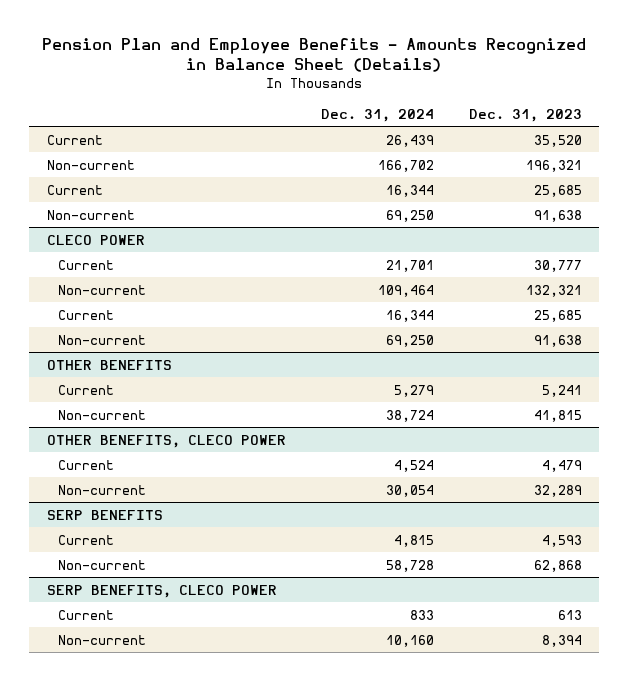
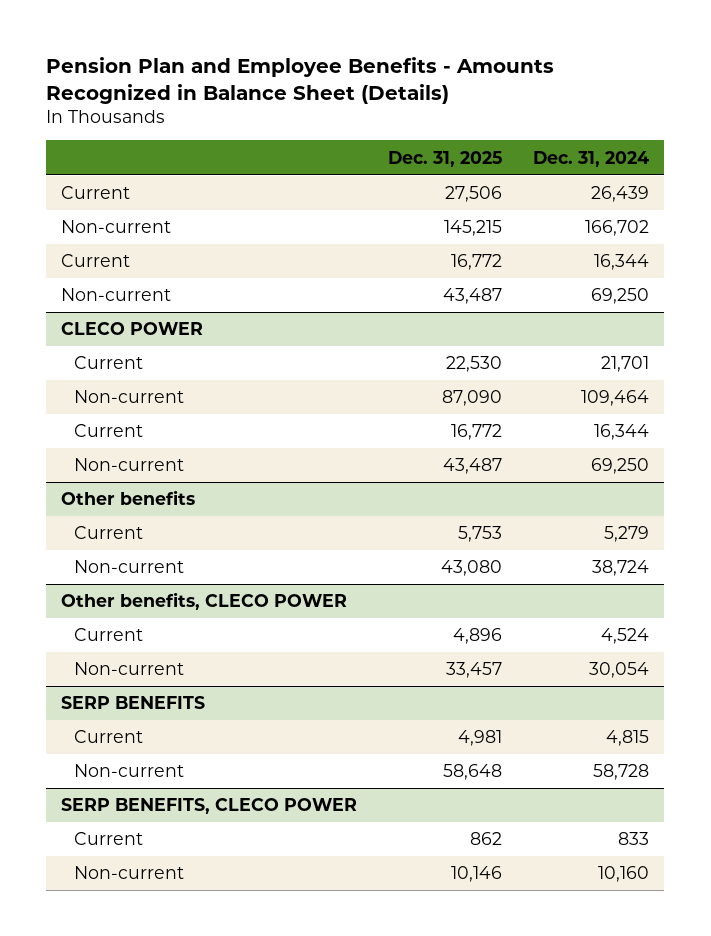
[468,108,582,122] Dec. 31, 2023 -> none
none -> [388,150,503,167] Dec. 31, 2025
[46,359,172,370] OTHER BENEFITS -> [61,490,196,506] Other benefits
[46,434,286,448] OTHER BENEFITS, CLECO POWER -> [61,592,348,611] Other benefits, CLECO POWER

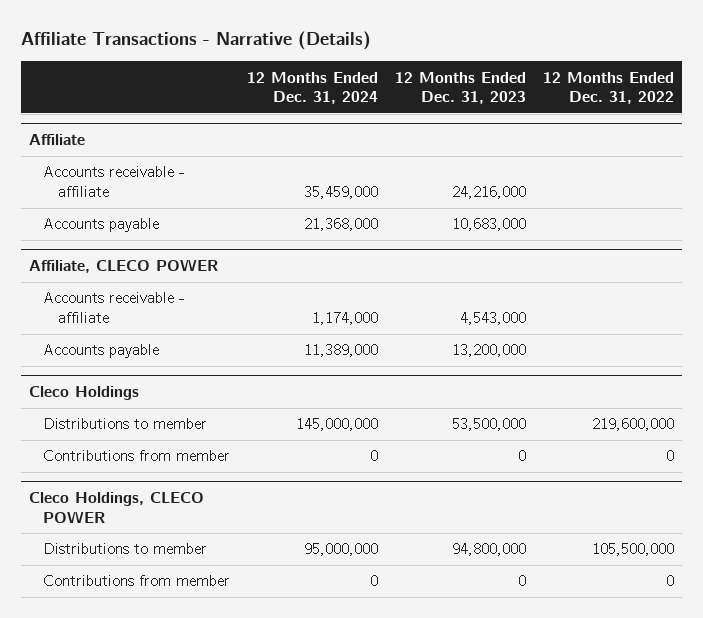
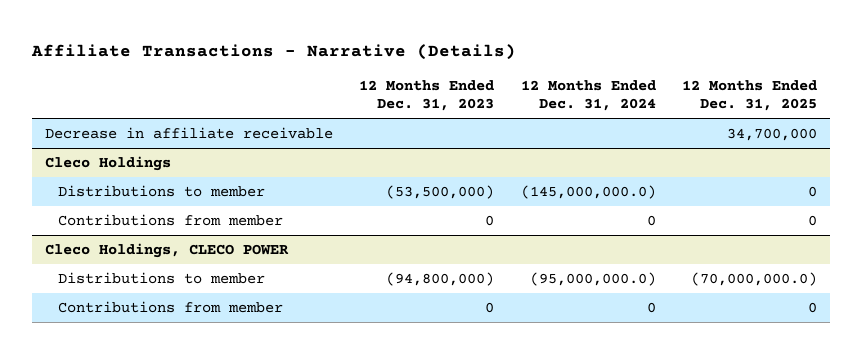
[542,71,674,105] 12 Months Ended Dec. 31, 2022 -> none
none -> [681,80,817,111] 12 Months Ended Dec. 31, 2025
[29,134,86,146] Affiliate -> none
[43,166,186,198] Accounts receivable - affiliate -> none
[43,218,160,233] Accounts payable -> none
[29,259,219,274] Affiliate, CLECO POWER -> none
[43,292,186,324] Accounts receivable - affiliate -> none
[43,344,160,359] Accounts payable -> none
none -> [45,127,334,140] Decrease in affiliate receivable
[296,418,379,432] 145,000,000 -> [520,185,656,200] (145,000,000.0)
[452,418,527,432] 53,500,000 -> [386,185,495,200] (53,500,000)
[304,543,379,557] 95,000,000 -> [529,272,656,287] (95,000,000.0)
[452,543,527,557] 94,800,000 -> [386,272,495,287] (94,800,000)

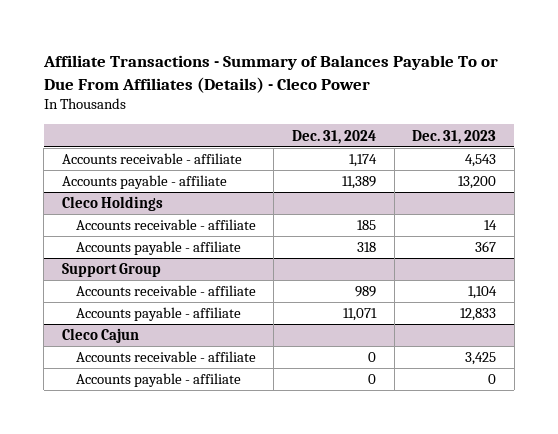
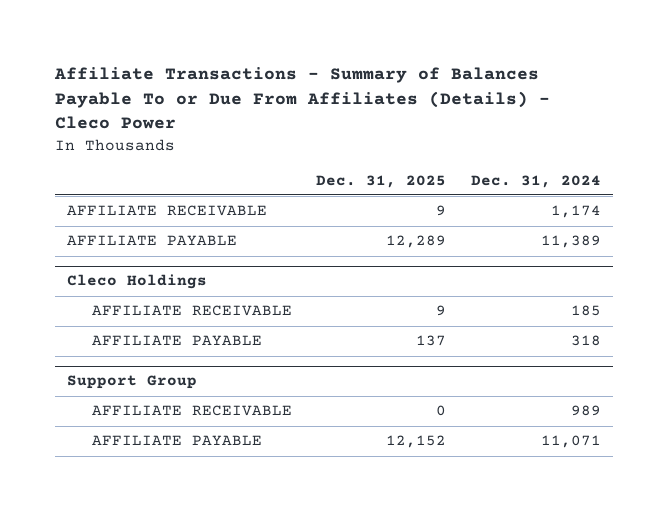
[412,129,497,144] Dec. 31, 2023 -> none
none -> [316,174,447,188] Dec. 31, 2025
[61,153,242,165] Accounts receivable - affiliate -> [67,205,268,217] AFFILIATE RECEIVABLE
[61,175,227,190] Accounts payable - affiliate -> [67,235,238,246] AFFILIATE PAYABLE
[75,219,256,231] Accounts receivable - affiliate -> [91,305,292,317] AFFILIATE RECEIVABLE
[75,241,241,256] Accounts payable - affiliate -> [91,335,262,346] AFFILIATE PAYABLE
[61,328,139,344] Cleco Cajun -> none
[75,351,256,363] Accounts receivable - affiliate -> none
[75,373,241,388] Accounts payable - affiliate -> none
[75,285,256,297] Accounts receivable - affiliate -> [91,405,292,417] AFFILIATE RECEIVABLE
[75,307,241,322] Accounts payable - affiliate -> [91,435,262,446] AFFILIATE PAYABLE

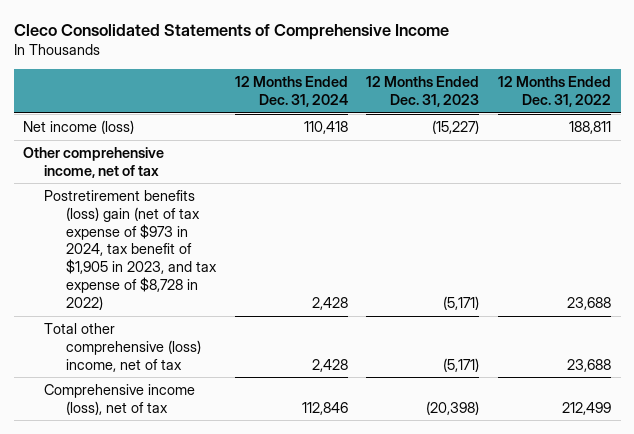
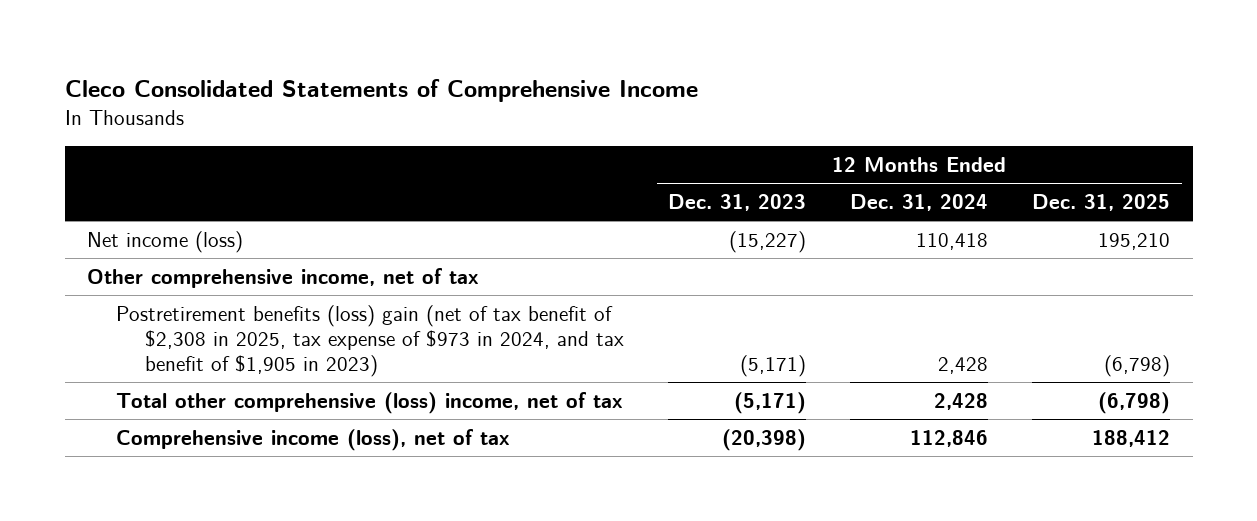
[498,76,612,108] 12 Months Ended Dec. 31, 2022 -> none
none -> [1032,194,1171,212] Dec. 31, 2025
[44,190,217,310] Postretirement benefits (loss) gain (net of tax expense of $973 in 2024, tax benefit of $1,905 in 2023, and tax expense of $8,728 in 2022) -> [115,304,625,377] Postretirement benefits (loss) gain (net of tax benefit of $2,308 in 2025, tax expense of $973 in 2024, and tax benefit of $1,905 in 2023)

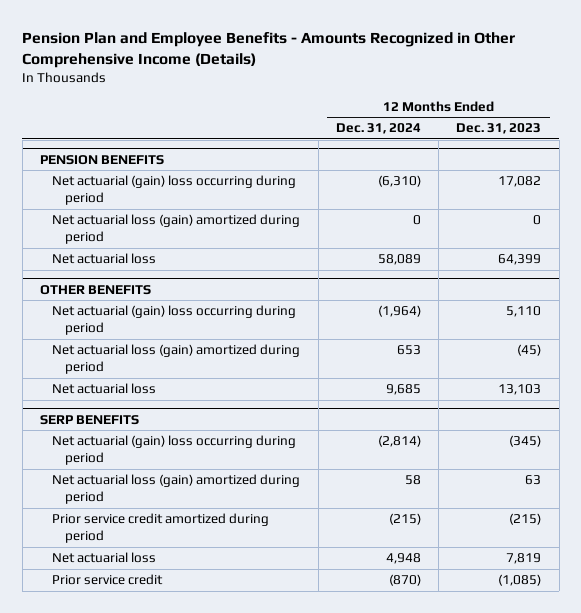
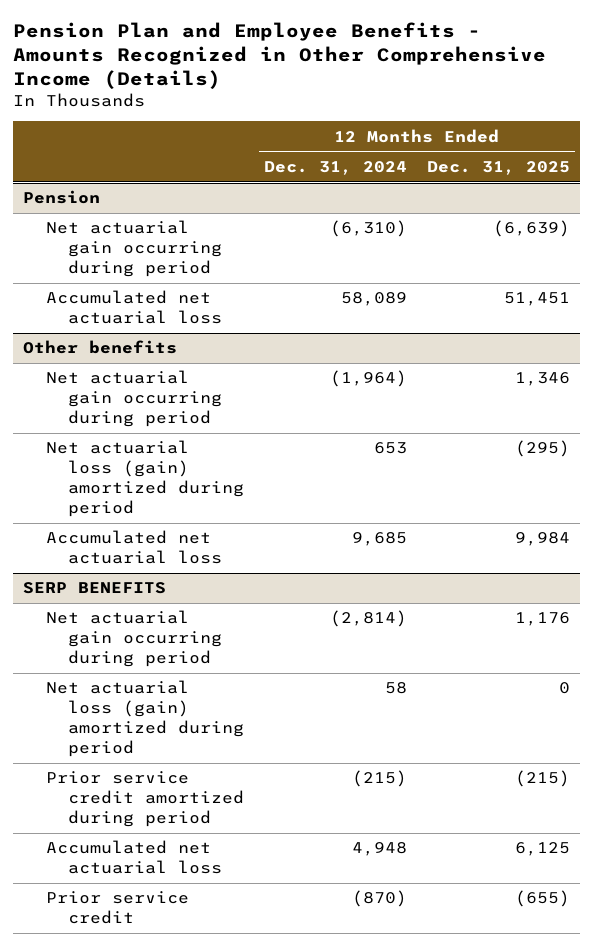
[456,123,542,135] Dec. 31, 2023 -> none
none -> [427,161,571,176] Dec. 31, 2025
[52,214,301,245] Net actuarial loss (gain) amortized during period -> none
[39,154,164,165] PENSION BENEFITS -> [22,190,100,205] Pension
[52,175,297,206] Net actuarial (gain) loss occurring during period -> [45,220,223,278] Net actuarial gain occurring during period
[52,253,157,265] Net actuarial loss -> [45,290,223,325] Accumulated net actuarial loss
[39,284,151,295] OTHER BENEFITS -> [22,340,177,355] Other benefits
[52,305,297,336] Net actuarial (gain) loss occurring during period -> [45,370,223,428] Net actuarial gain occurring during period
[52,383,157,395] Net actuarial loss -> [45,530,223,565] Accumulated net actuarial loss
[52,435,297,466] Net actuarial (gain) loss occurring during period -> [45,610,223,668] Net actuarial gain occurring during period
[52,552,157,564] Net actuarial loss -> [45,840,223,875] Accumulated net actuarial loss

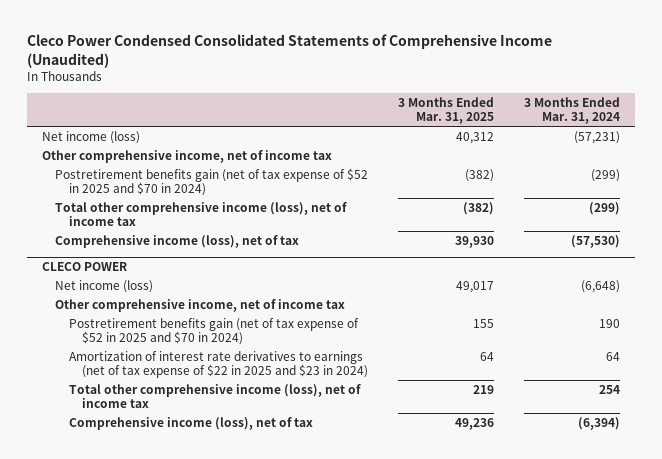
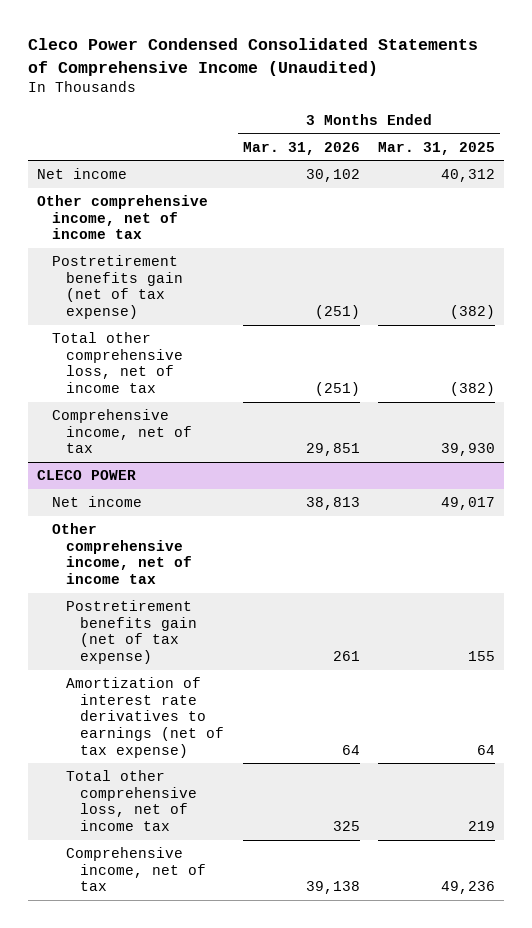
[524,97,621,125] 3 Months Ended Mar. 31, 2024 -> none
none -> [242,141,360,155] Mar. 31, 2026
[41,130,140,144] Net income (loss) -> [37,168,128,180] Net income
[55,167,369,197] Postretirement benefits gain (net of tax expense of $52 in 2025 and $70 in 2024) -> [51,255,183,320] Postretirement benefits gain (net of tax expense)
[55,201,348,227] Total other comprehensive income (loss), net of income tax -> [51,332,183,394] Total other comprehensive loss, net of income tax
[55,234,300,248] Comprehensive income (loss), net of tax -> [51,409,192,454] Comprehensive income, net of tax
[55,279,154,293] Net income (loss) -> [51,496,142,508] Net income
[68,317,359,346] Postretirement benefits gain (net of tax expense of $52 in 2025 and $70 in 2024) -> [65,600,198,665] Postretirement benefits gain (net of tax expense)
[68,350,369,379] Amortization of interest rate derivatives to earnings (net of tax expense of $22 in 2025 and $23 in 2024) -> [65,677,225,758] Amortization of interest rate derivatives to earnings (net of tax expense)
[68,383,361,409] Total other comprehensive income (loss), net of income tax -> [65,770,198,832] Total other comprehensive loss, net of income tax
[68,416,313,430] Comprehensive income (loss), net of tax -> [65,847,207,892] Comprehensive income, net of tax

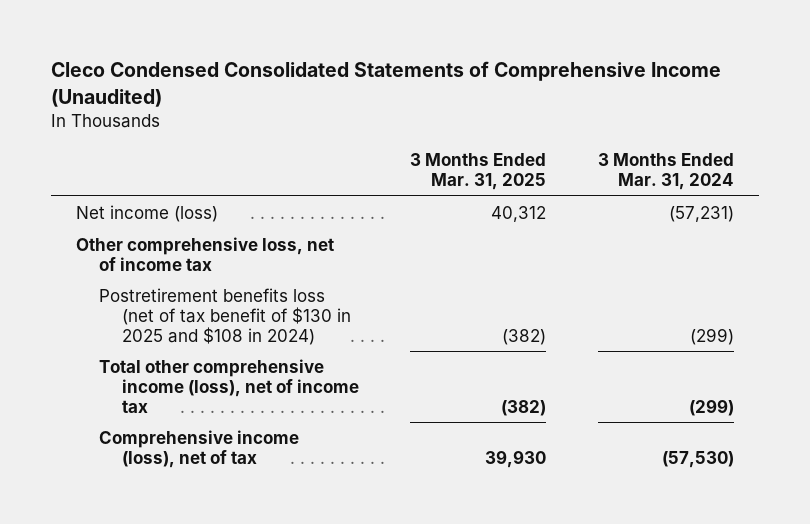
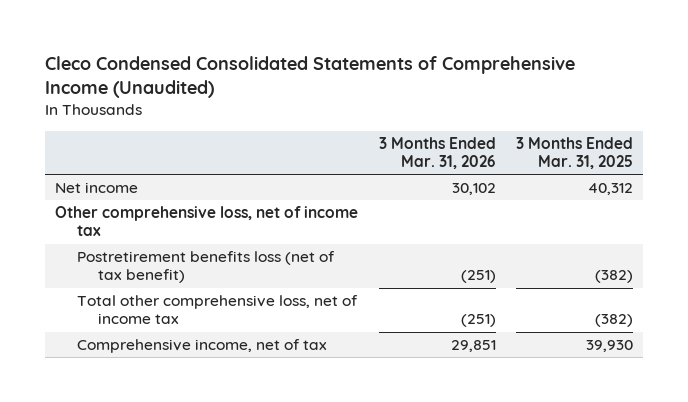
[597,153,734,191] 3 Months Ended Mar. 31, 2024 -> none
none -> [378,136,496,170] 3 Months Ended Mar. 31, 2026
[76,205,219,223] Net income (loss) -> [55,182,139,194] Net income
[99,288,352,345] Postretirement benefits loss (net of tax benefit of $130 in 2025 and $108 in 2024) -> [76,251,335,284] Postretirement benefits loss (net of tax benefit)
[99,359,360,413] Total other comprehensive income (loss), net of income tax -> [76,295,358,325] Total other comprehensive loss, net of income tax
[99,430,300,468] Comprehensive income (loss), net of tax -> [76,339,327,354] Comprehensive income, net of tax

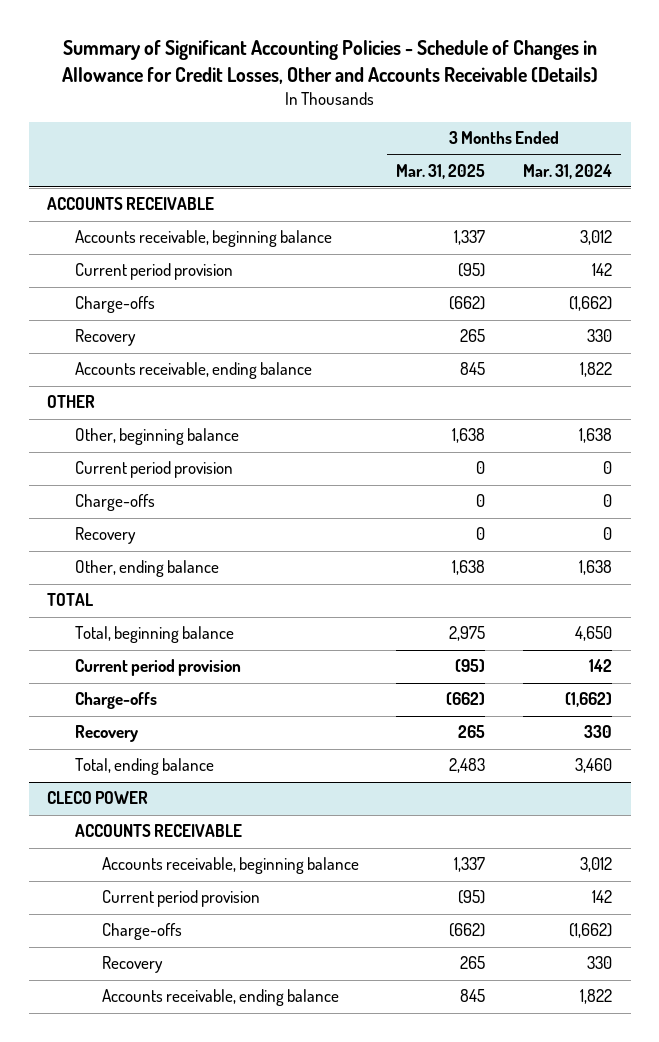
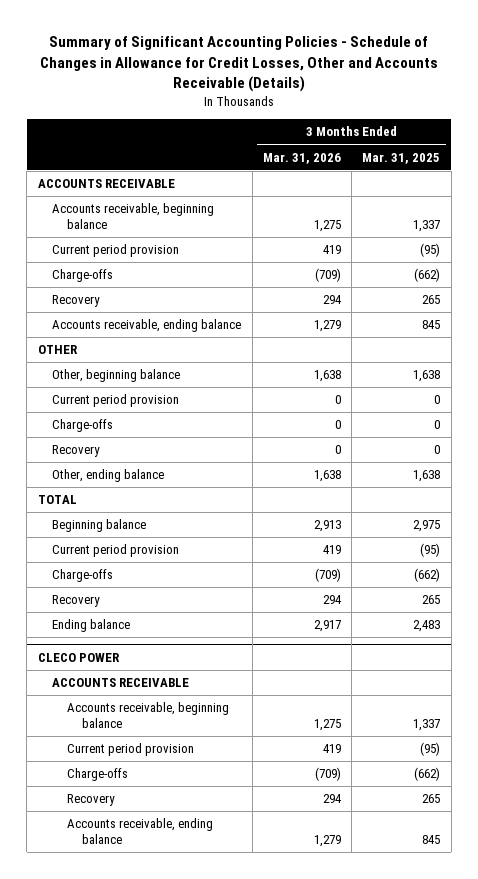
[522,163,612,179] Mar. 31, 2024 -> none
none -> [262,152,341,164] Mar. 31, 2026
[74,626,234,644] Total, beginning balance -> [52,519,147,533] Beginning balance
[74,758,214,776] Total, ending balance -> [52,619,131,633] Ending balance

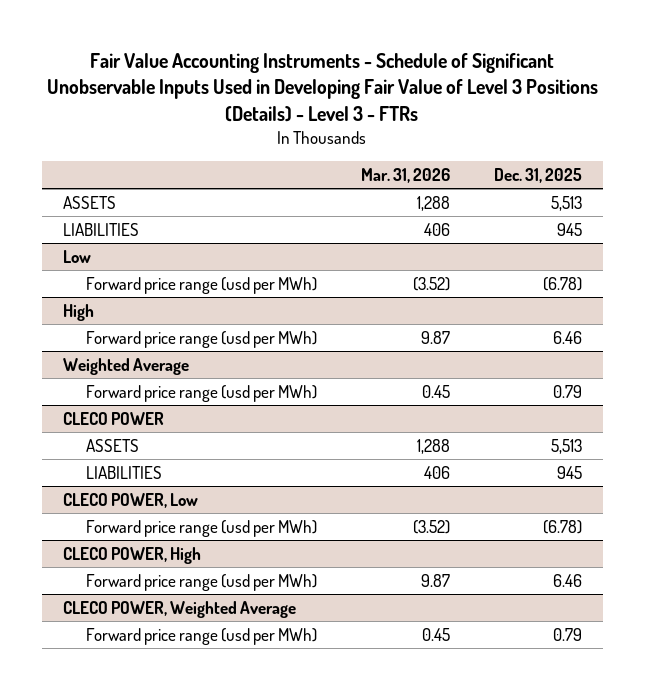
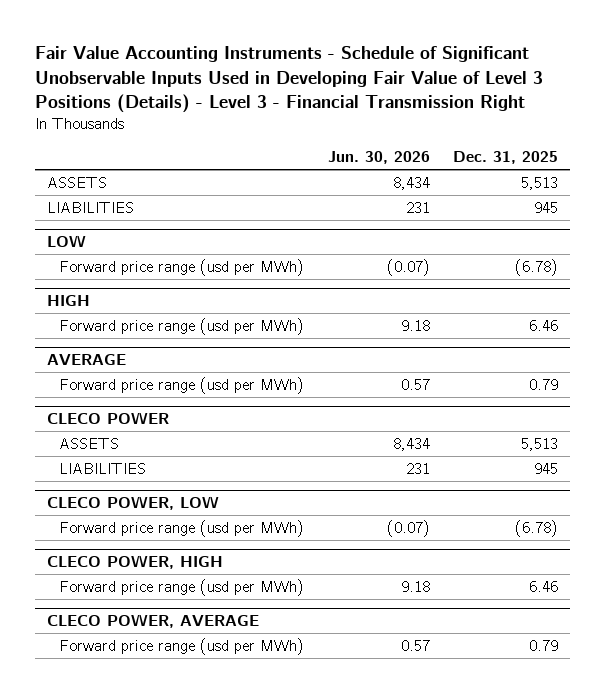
[47,53,599,122] Fair Value Accounting Instruments - Schedule of Significant Unobservable Inputs Used in Developing Fair Value of Level 3 Positions (Details) - Level 3 - FTRs -> [34,46,543,113] Fair Value Accounting Instruments - Schedule of Significant Unobservable Inputs Used in Developing Fair Value of Level 3 Positions (Details) - Level 3 - Financial Transmission Right
[360,167,450,183] Mar. 31, 2026 -> none
none -> [327,151,430,165] Jun. 30, 2026
[63,249,92,263] Low -> [46,234,86,247] LOW
[63,303,95,321] High -> [46,294,90,306] HIGH
[63,357,190,375] Weighted Average -> [46,353,126,365] AVERAGE
[63,492,199,508] CLECO POWER, Low -> [46,495,219,510] CLECO POWER, LOW
[63,546,202,564] CLECO POWER, High -> [46,554,223,569] CLECO POWER, HIGH
[63,600,297,618] CLECO POWER, Weighted Average -> [46,613,259,628] CLECO POWER, AVERAGE

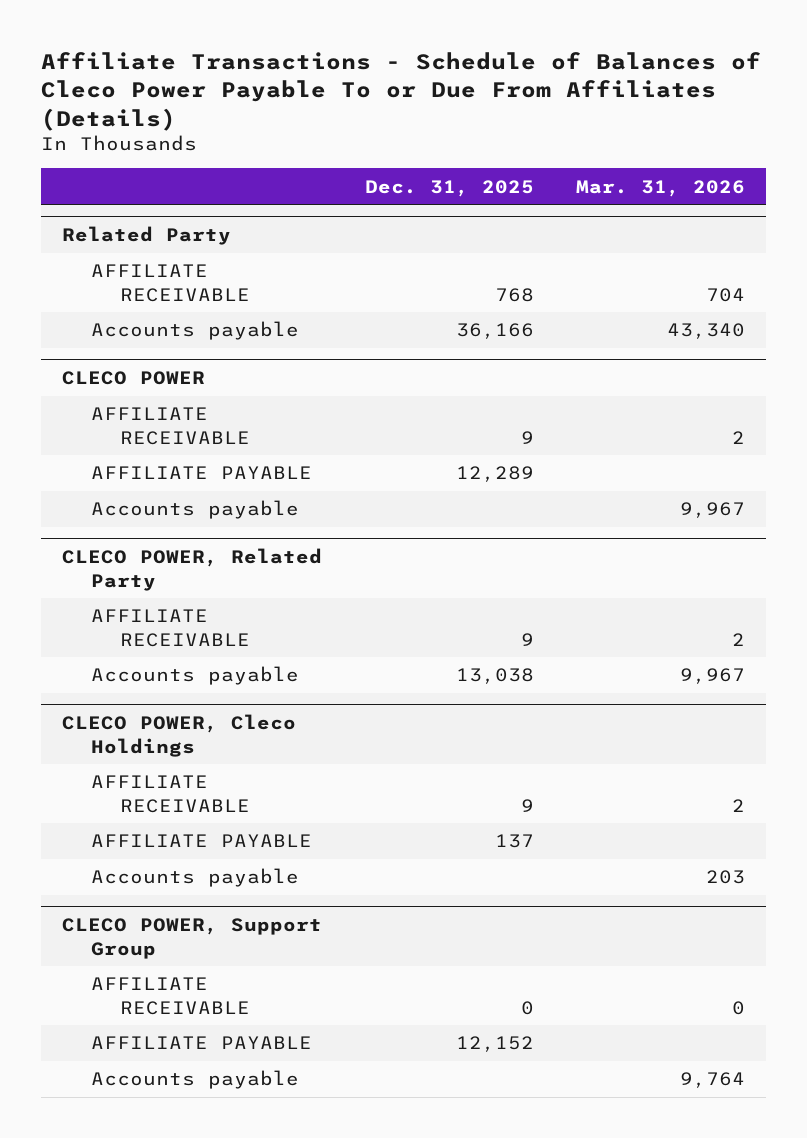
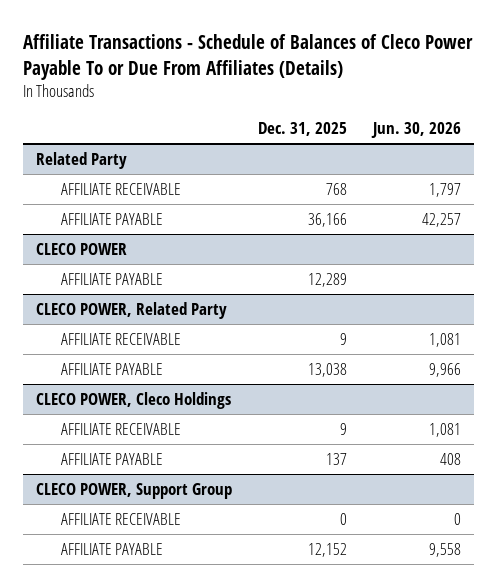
[575,179,745,197] Mar. 31, 2026 -> none
none -> [370,122,461,139] Jun. 30, 2026
[90,321,299,341] Accounts payable -> [60,212,163,225] AFFILIATE PAYABLE
[90,407,250,445] AFFILIATE RECEIVABLE -> none
[90,500,299,520] Accounts payable -> none
[90,666,299,686] Accounts payable -> [60,362,163,375] AFFILIATE PAYABLE
[90,868,299,888] Accounts payable -> none
[90,1070,299,1090] Accounts payable -> none

